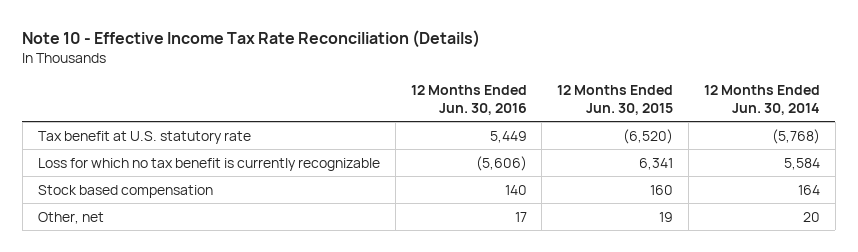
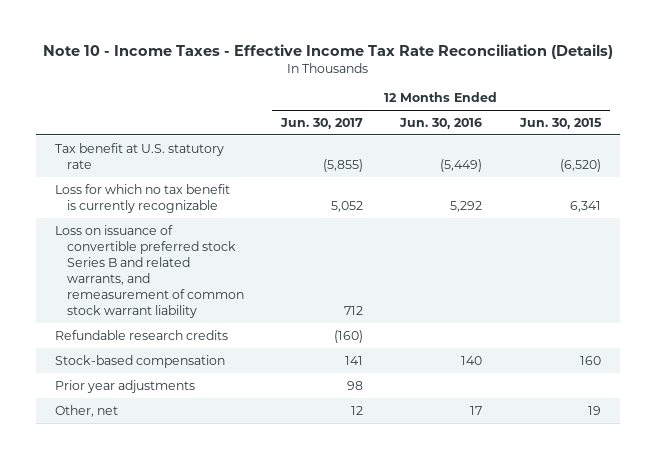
[22,29,481,48] Note 10 - Effective Income Tax Rate Reconciliation (Details) -> [42,43,613,59] Note 10 - Income Taxes - Effective Income Tax Rate Reconciliation (Details)
[704,85,821,115] 12 Months Ended Jun. 30, 2014 -> none
none -> [280,117,364,129] Jun. 30, 2017
[489,130,527,143] 5,449 -> [440,158,483,172] (5,449)
[475,155,527,171] (5,606) -> [450,200,483,212] 5,292
none -> [54,224,244,318] Loss on issuance of convertible preferred stock Series B and related warrants, and remeasurement of common stock warrant liability
none -> [54,329,228,340] Refundable research credits
[37,184,213,198] Stock based compensation -> [54,354,225,368] Stock-based compensation
none -> [54,379,195,393] Prior year adjustments

